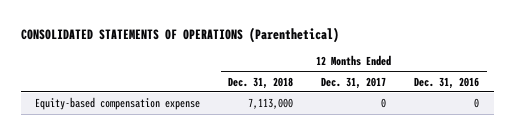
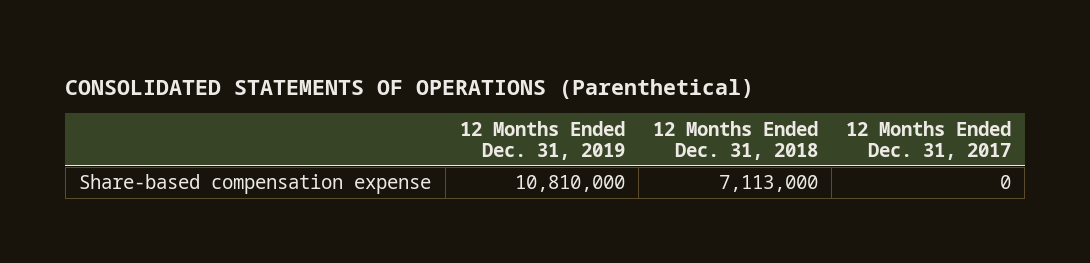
[414,76,480,89] Dec. 31, 2016 -> none
none -> [459,120,625,161] 12 Months Ended Dec. 31, 2019
[34,97,200,111] Equity-based compensation expense -> [79,174,432,195] Share-based compensation expense

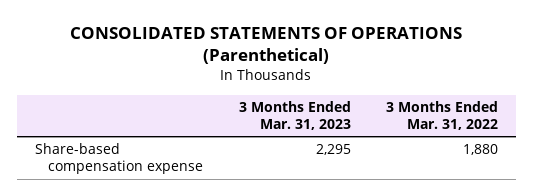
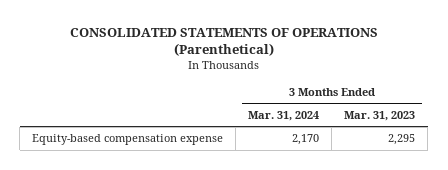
[385,100,498,131] 3 Months Ended Mar. 31, 2022 -> none
none -> [248,110,320,121] Mar. 31, 2024
[34,143,204,175] Share-based compensation expense -> [32,134,224,146] Equity-based compensation expense

